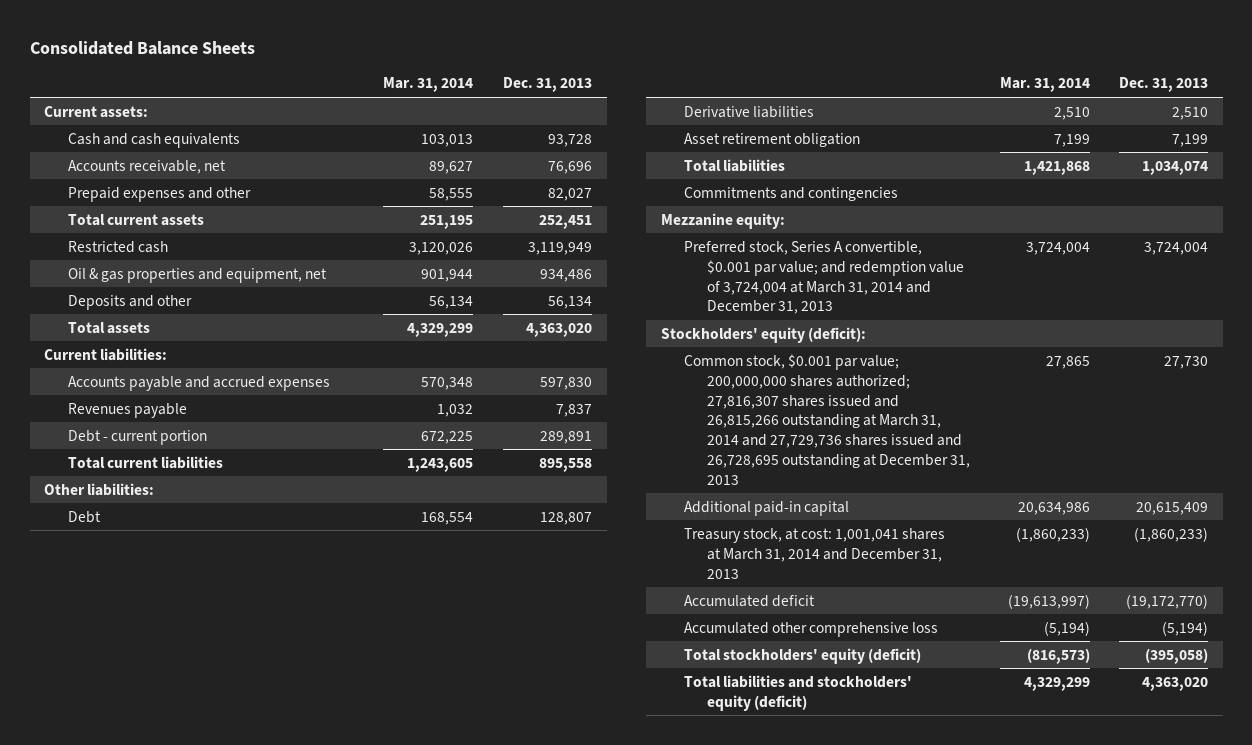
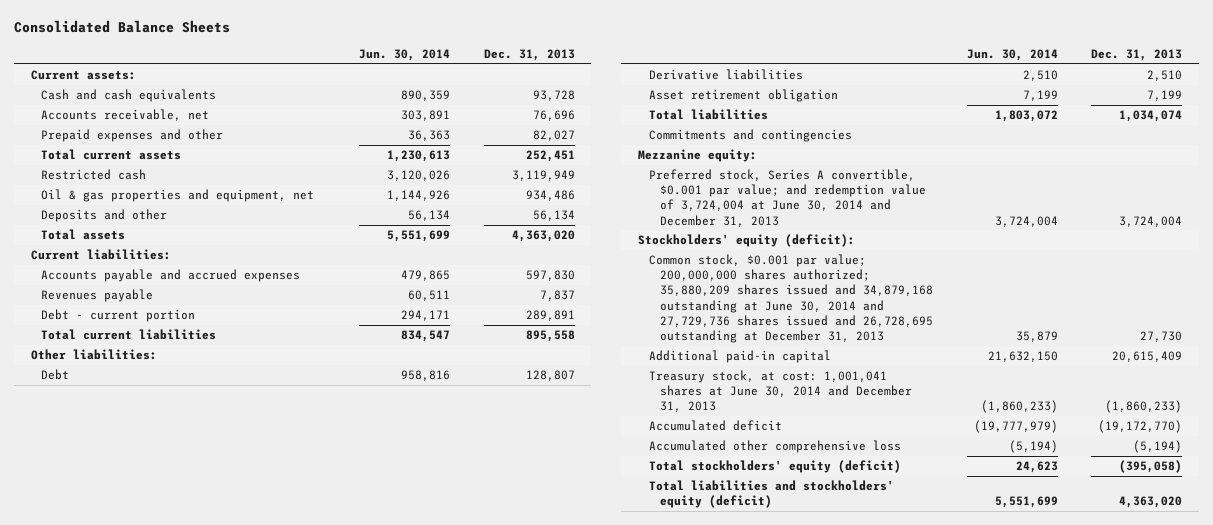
[383,77,474,93] Mar. 31, 2014 -> none
none -> [358,49,450,62] Jun. 30, 2014
[683,240,965,315] Preferred stock, Series A convertible, $0.001 par value; and redemption value of 3,724,004 at March 31, 2014 and December 31, 2013 -> [649,168,926,227] Preferred stock, Series A convertible, $0.001 par value; and redemption value of 3,724,004 at June 30, 2014 and December 31, 2013
[683,353,971,485] Common stock, $0.001 par value; 200,000,000 shares authorized; 27,816,307 shares issued and 26,815,266 outstanding at March 31, 2014 and 27,729,736 shares issued and 26,728,695 outstanding at December 31, 2013 -> [649,253,933,344] Common stock, $0.001 par value; 200,000,000 shares authorized; 35,880,209 shares issued and 34,879,168 outstanding at June 30, 2014 and 27,729,736 shares issued and 26,728,695 outstanding at December 31, 2013
[683,527,945,579] Treasury stock, at cost: 1,001,041 shares at March 31, 2014 and December 31, 2013 -> [649,369,912,413] Treasury stock, at cost: 1,001,041 shares at June 30, 2014 and December 31, 2013

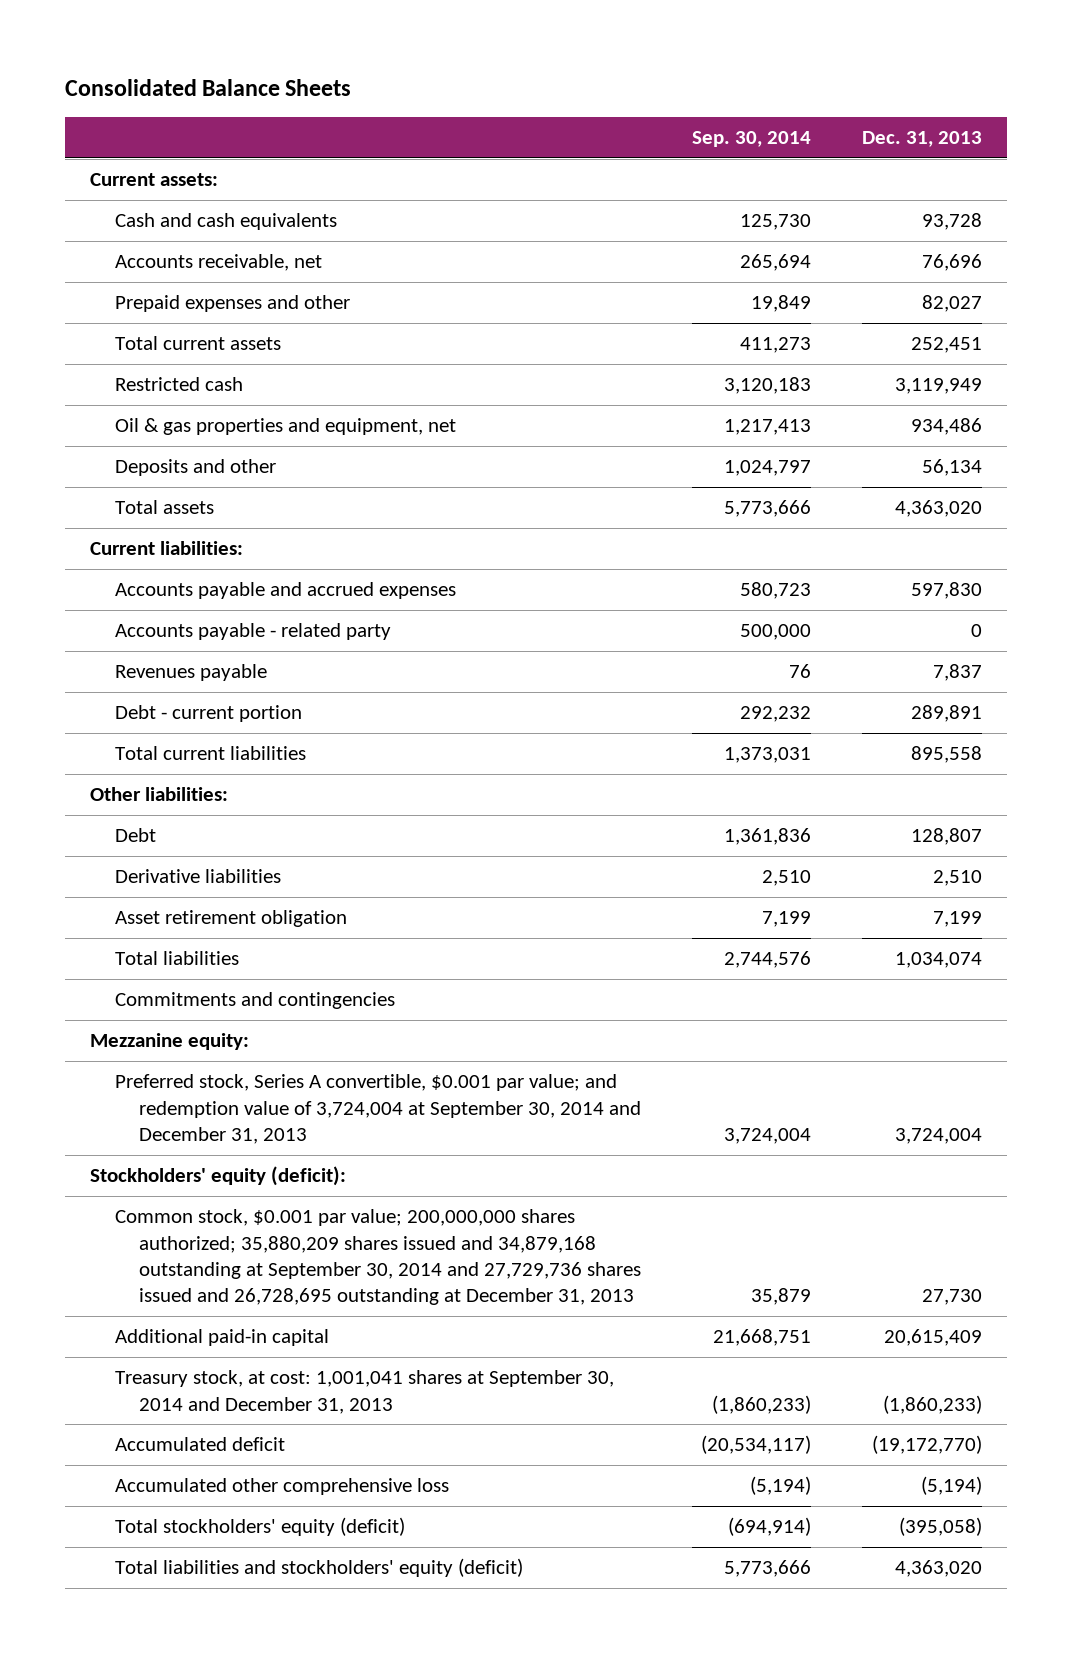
[358,49,450,62] Jun. 30, 2014 -> none
none -> [692,130,812,147] Sep. 30, 2014
none -> [114,623,391,641] Accounts payable - related party
[649,168,926,227] Preferred stock, Series A convertible, $0.001 par value; and redemption value of 3,724,004 at June 30, 2014 and December 31, 2013 -> [114,1074,642,1144] Preferred stock, Series A convertible, $0.001 par value; and redemption value of 3,724,004 at September 30, 2014 and December 31, 2013
[649,253,933,344] Common stock, $0.001 par value; 200,000,000 shares authorized; 35,880,209 shares issued and 34,879,168 outstanding at June 30, 2014 and 27,729,736 shares issued and 26,728,695 outstanding at December 31, 2013 -> [114,1209,642,1306] Common stock, $0.001 par value; 200,000,000 shares authorized; 35,880,209 shares issued and 34,879,168 outstanding at September 30, 2014 and 27,729,736 shares issued and 26,728,695 outstanding at December 31, 2013
[649,369,912,413] Treasury stock, at cost: 1,001,041 shares at June 30, 2014 and December 31, 2013 -> [114,1370,614,1414] Treasury stock, at cost: 1,001,041 shares at September 30, 2014 and December 31, 2013

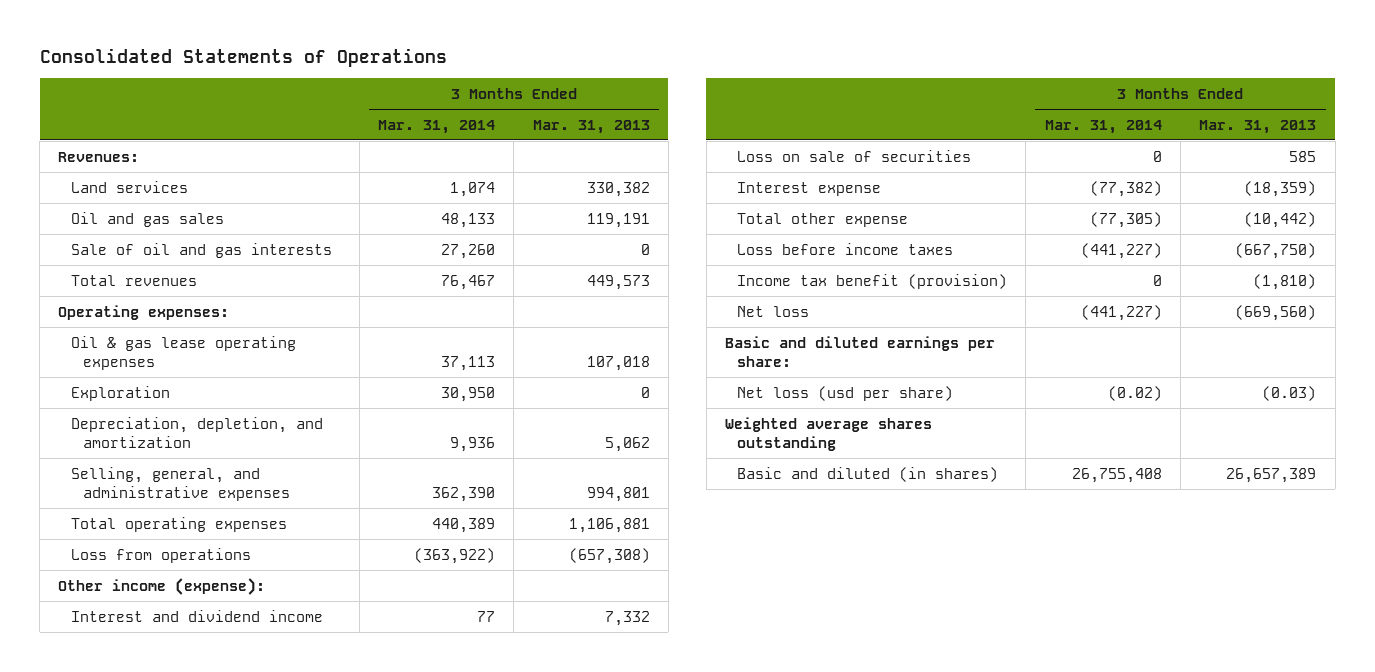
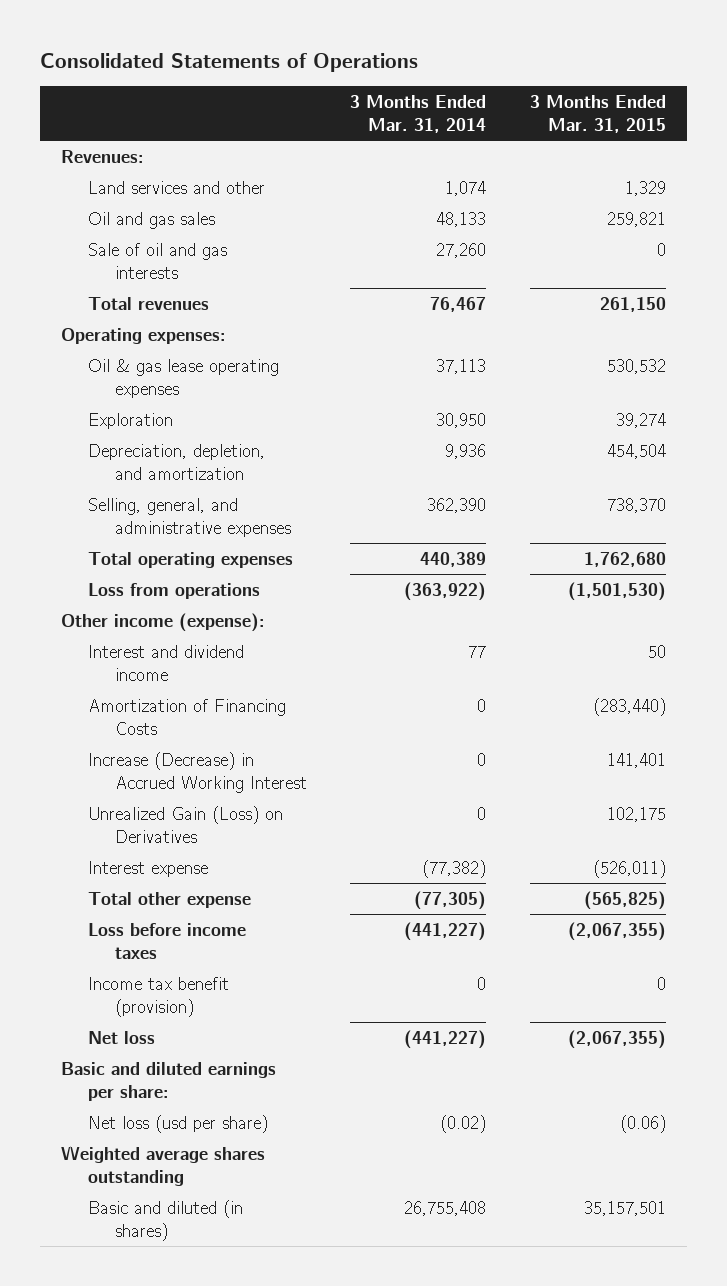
[532,119,650,134] Mar. 31, 2013 -> none
none -> [529,94,666,134] 3 Months Ended Mar. 31, 2015
[70,180,188,193] Land services -> [88,180,266,194] Land services and other
[737,149,972,162] Loss on sale of securities -> none
none -> [88,698,287,736] Amortization of Financing Costs
none -> [88,751,307,794] Increase (Decrease) in Accrued Working Interest
none -> [88,805,284,844] Unrealized Gain (Loss) on Derivatives

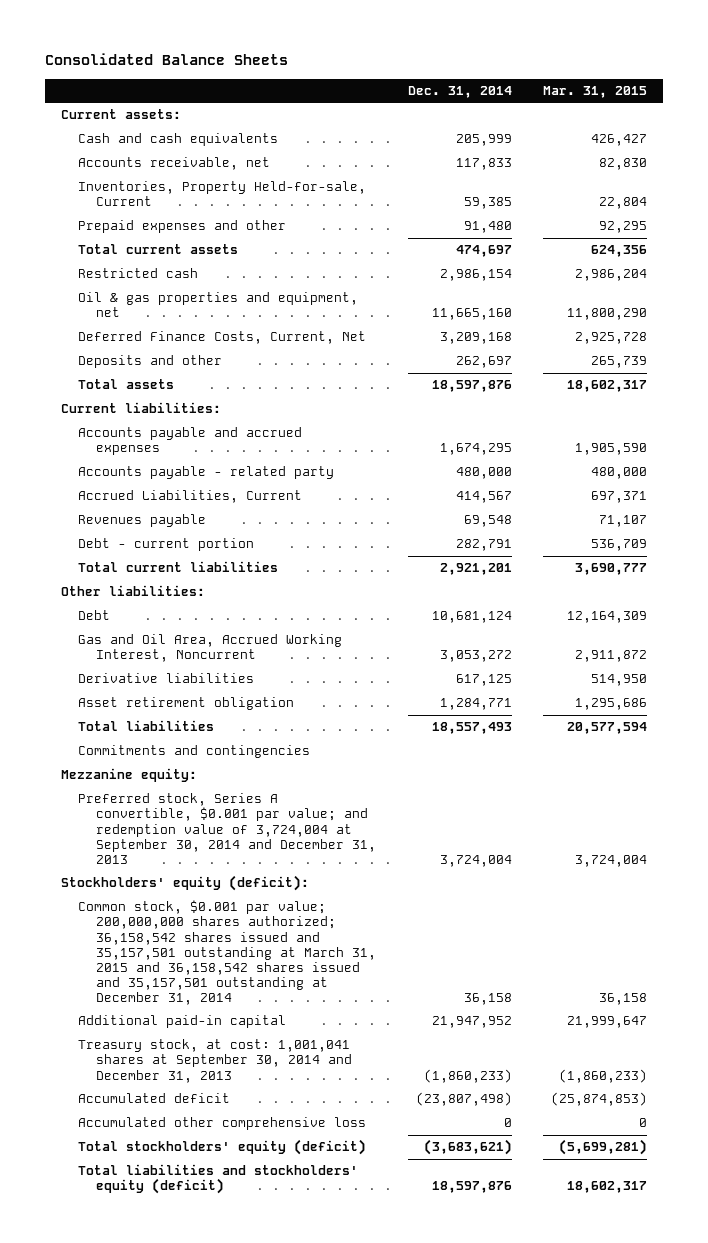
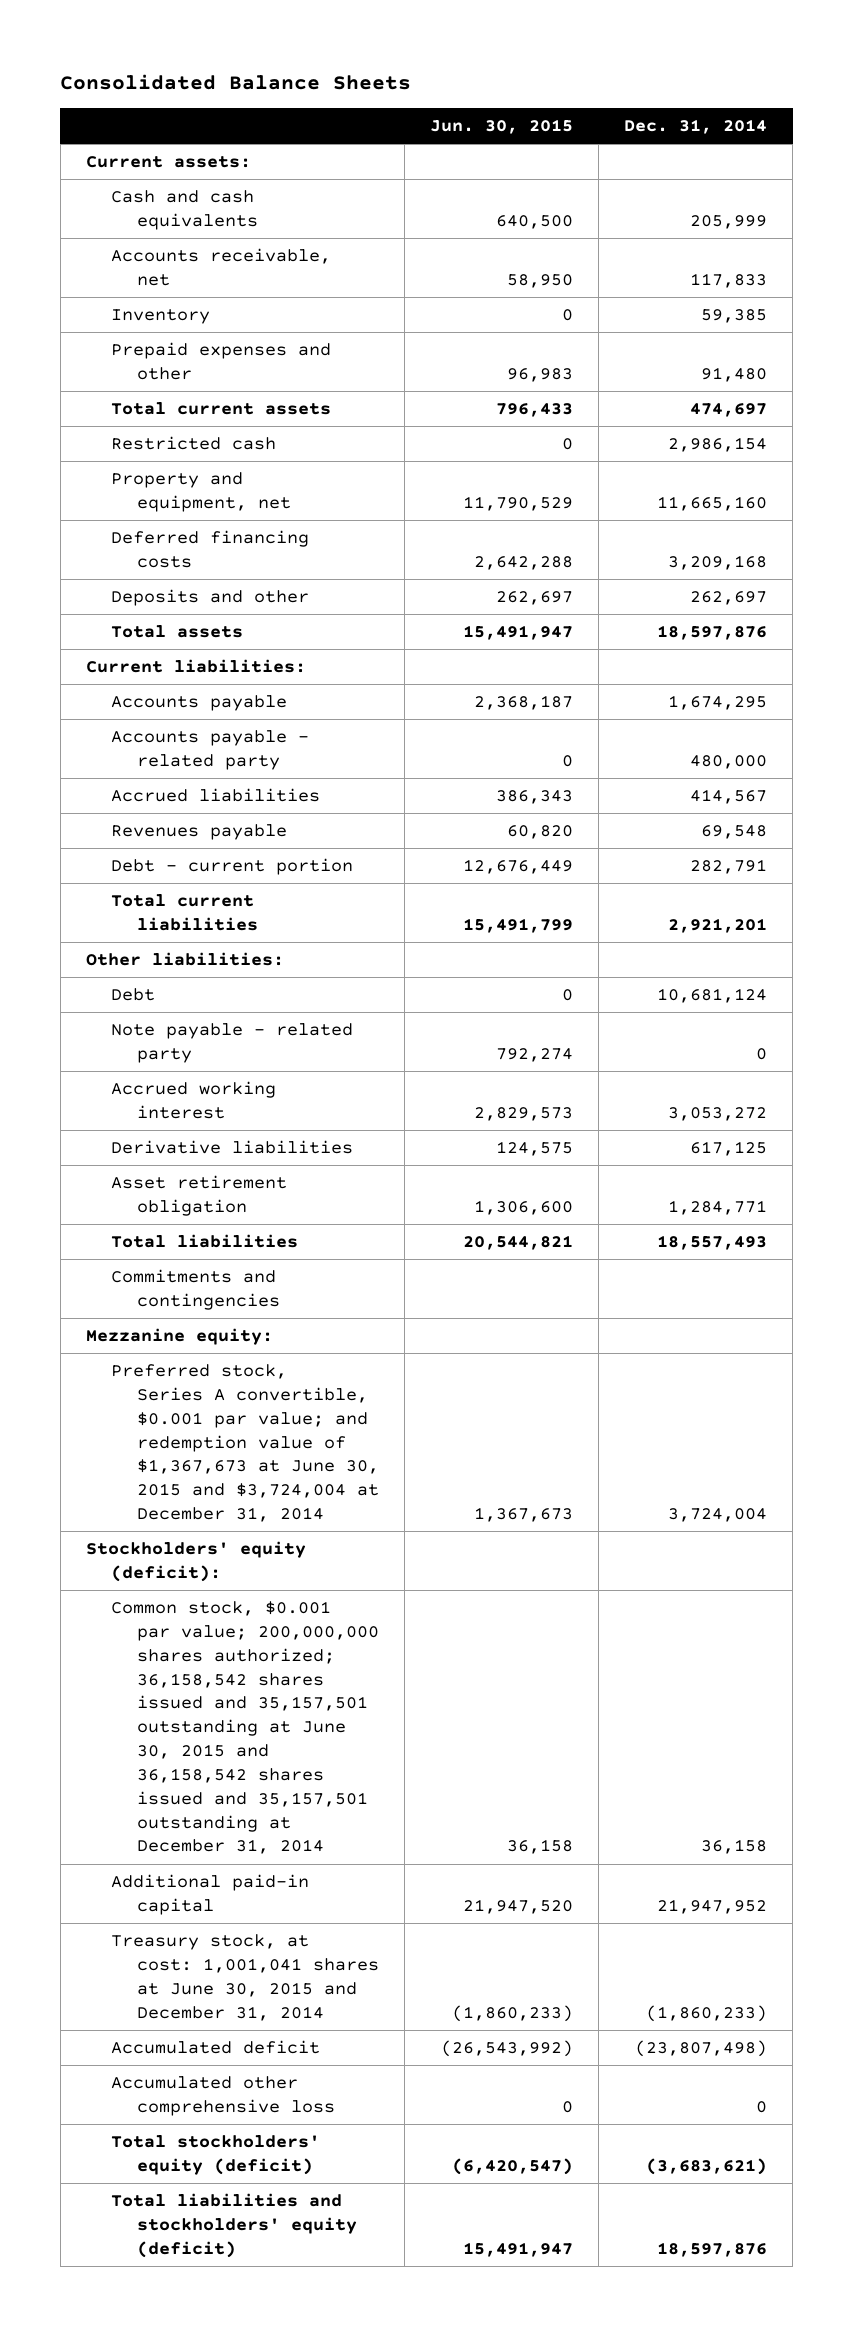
[543,85,648,98] Mar. 31, 2015 -> none
none -> [430,118,574,134] Jun. 30, 2015
[78,181,367,207] Inventories, Property Held-for-sale, Current -> [111,309,211,325] Inventory
[78,292,359,318] Oil & gas properties and equipment, net -> [111,472,292,512] Property and equipment, net
[78,331,367,345] Deferred Finance Costs, Current, Net -> [111,530,310,568] Deferred financing costs
[78,427,303,456] Accounts payable and accrued expenses -> [111,695,288,712] Accounts payable
[78,490,303,504] Accrued Liabilities, Current -> [111,788,321,803] Accrued liabilities
none -> [111,1023,354,1063] Note payable - related party
[78,634,343,663] Gas and Oil Area, Accrued Working Interest, Noncurrent -> [111,1081,277,1119] Accrued working interest
[78,793,376,864] Preferred stock, Series A convertible, $0.001 par value; and redemption value of 3,724,004 at September 30, 2014 and December 31, 2013 -> [111,1364,380,1523] Preferred stock, Series A convertible, $0.001 par value; and redemption value of $1,367,673 at June 30, 2015 and $3,724,004 at December 31, 2014
[78,900,376,1005] Common stock, $0.001 par value; 200,000,000 shares authorized; 36,158,542 shares issued and 35,157,501 outstanding at March 31, 2015 and 36,158,542 shares issued and 35,157,501 outstanding at December 31, 2014 -> [111,1601,380,1855] Common stock, $0.001 par value; 200,000,000 shares authorized; 36,158,542 shares issued and 35,157,501 outstanding at June 30, 2015 and 36,158,542 shares issued and 35,157,501 outstanding at December 31, 2014
[78,1039,352,1083] Treasury stock, at cost: 1,001,041 shares at September 30, 2014 and December 31, 2013 -> [111,1934,380,2021] Treasury stock, at cost: 1,001,041 shares at June 30, 2015 and December 31, 2014

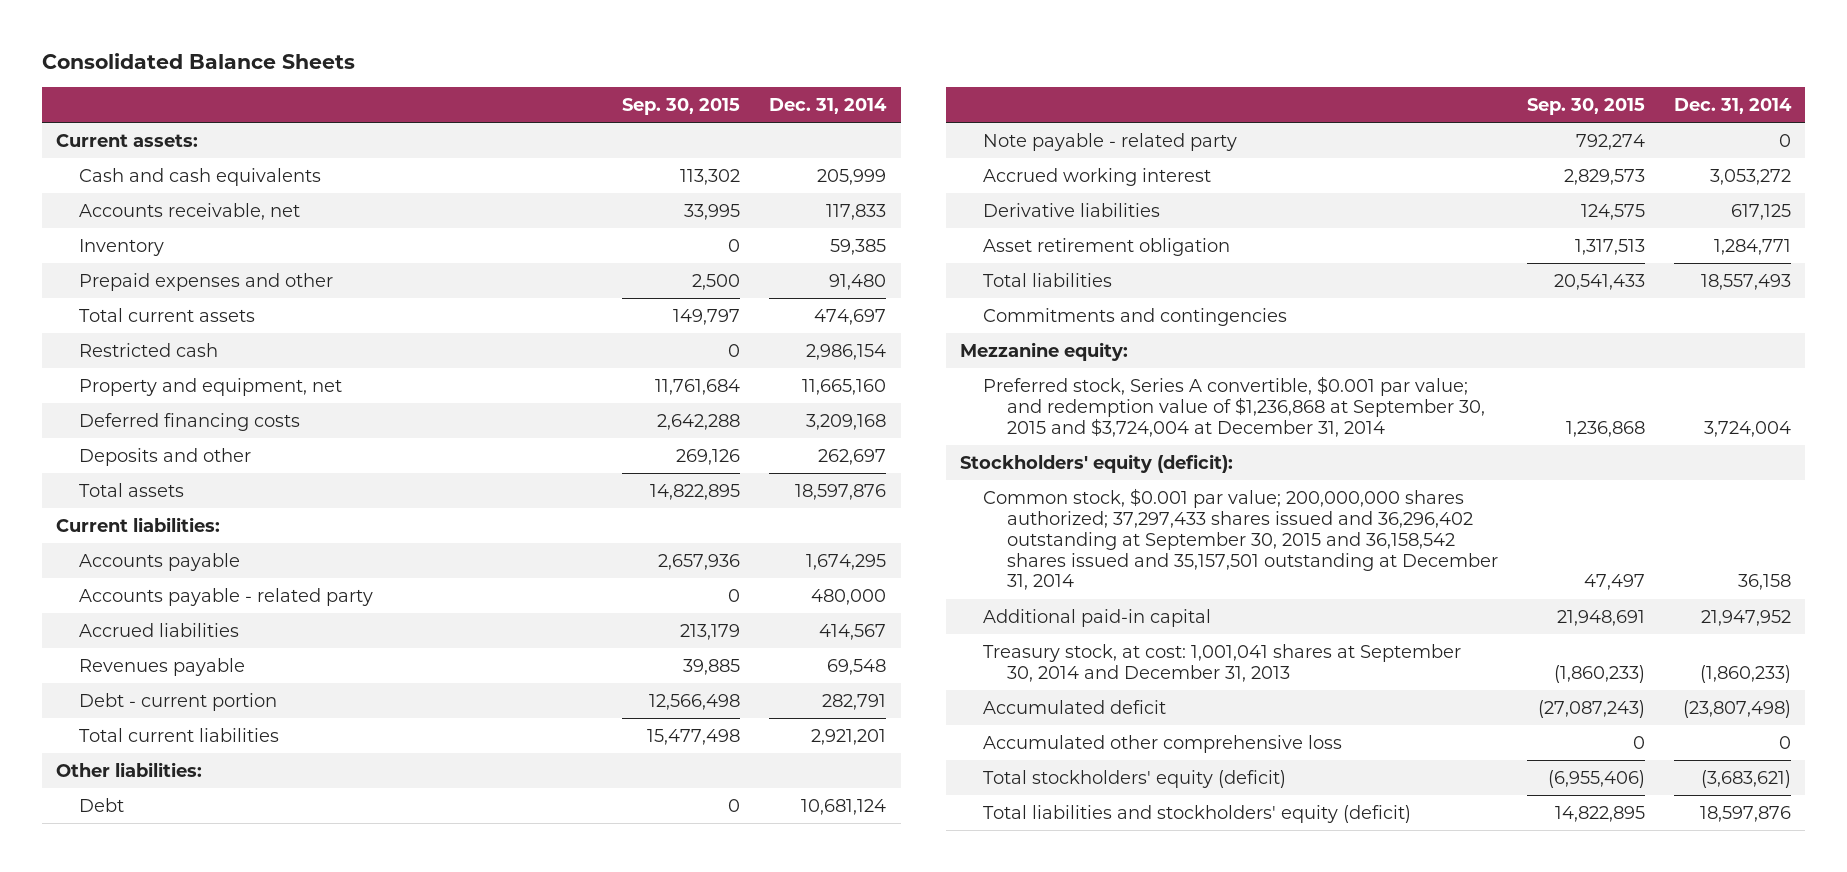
[430,118,574,134] Jun. 30, 2015 -> none
none -> [622,97,741,115] Sep. 30, 2015
[111,1364,380,1523] Preferred stock, Series A convertible, $0.001 par value; and redemption value of $1,367,673 at June 30, 2015 and $3,724,004 at December 31, 2014 -> [983,375,1485,437] Preferred stock, Series A convertible, $0.001 par value; and redemption value of $1,236,868 at September 30, 2015 and $3,724,004 at December 31, 2014
[111,1601,380,1855] Common stock, $0.001 par value; 200,000,000 shares authorized; 36,158,542 shares issued and 35,157,501 outstanding at June 30, 2015 and 36,158,542 shares issued and 35,157,501 outstanding at December 31, 2014 -> [983,487,1498,591] Common stock, $0.001 par value; 200,000,000 shares authorized; 37,297,433 shares issued and 36,296,402 outstanding at September 30, 2015 and 36,158,542 shares issued and 35,157,501 outstanding at December 31, 2014
[111,1934,380,2021] Treasury stock, at cost: 1,001,041 shares at June 30, 2015 and December 31, 2014 -> [983,643,1462,682] Treasury stock, at cost: 1,001,041 shares at September 30, 2014 and December 31, 2013

